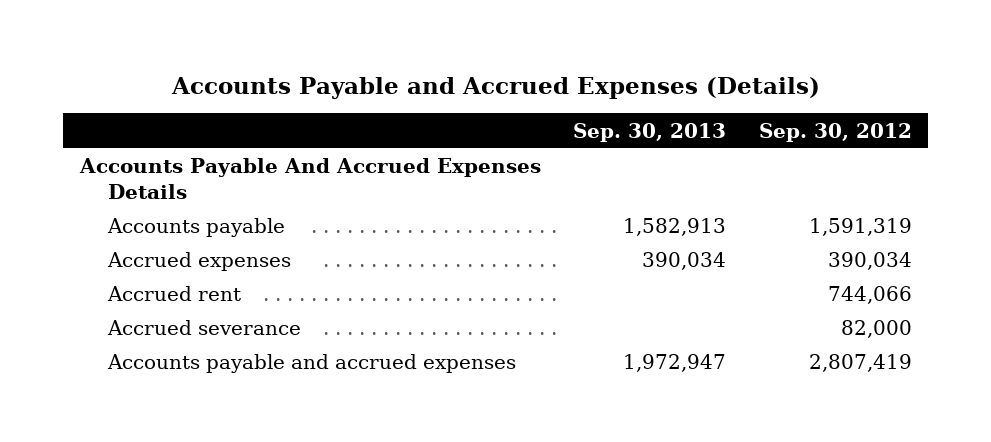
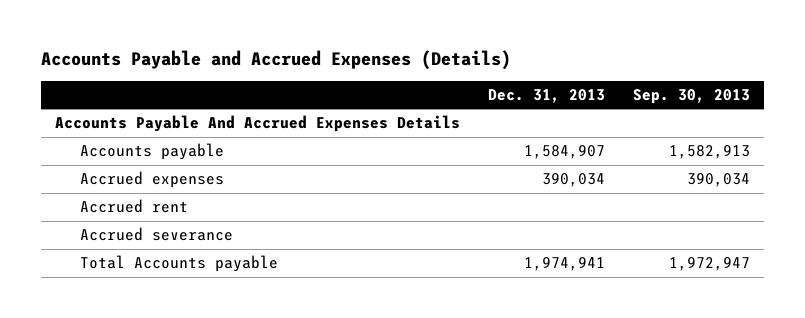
[758,122,912,142] Sep. 30, 2012 -> none
none -> [487,88,605,103] Dec. 31, 2013
[106,354,516,374] Accounts payable and accrued expenses -> [79,255,278,273] Total Accounts payable

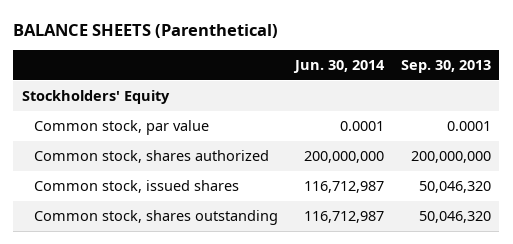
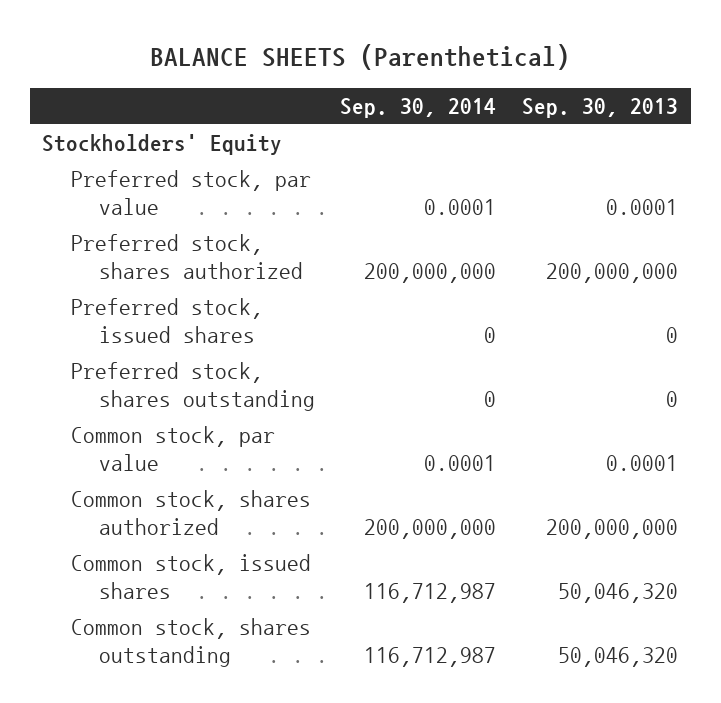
[293,60,386,74] Jun. 30, 2014 -> none
none -> [340,98,497,119] Sep. 30, 2014
none -> [70,170,311,215] Preferred stock, par value
none -> [70,234,303,279] Preferred stock, shares authorized
none -> [70,298,263,343] Preferred stock, issued shares
none -> [70,362,315,411] Preferred stock, shares outstanding

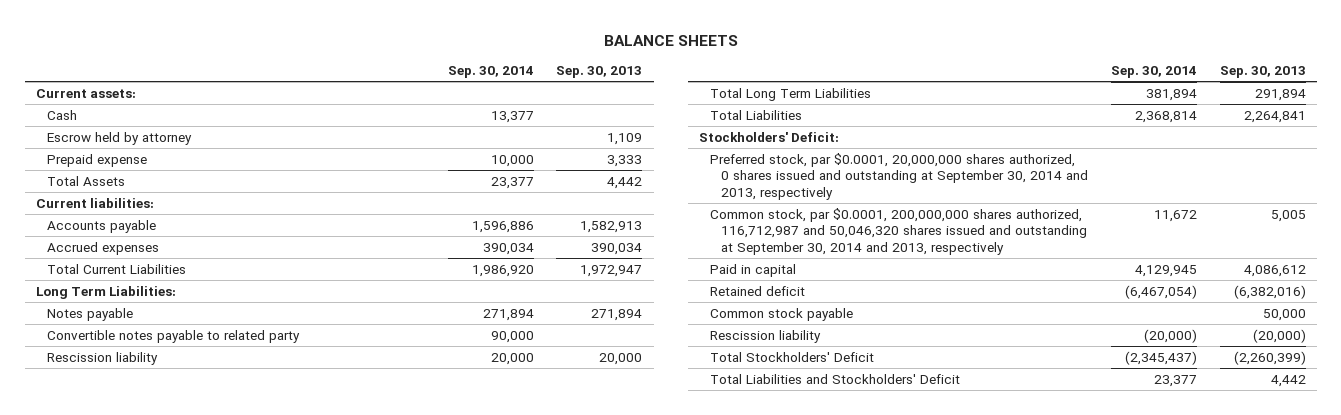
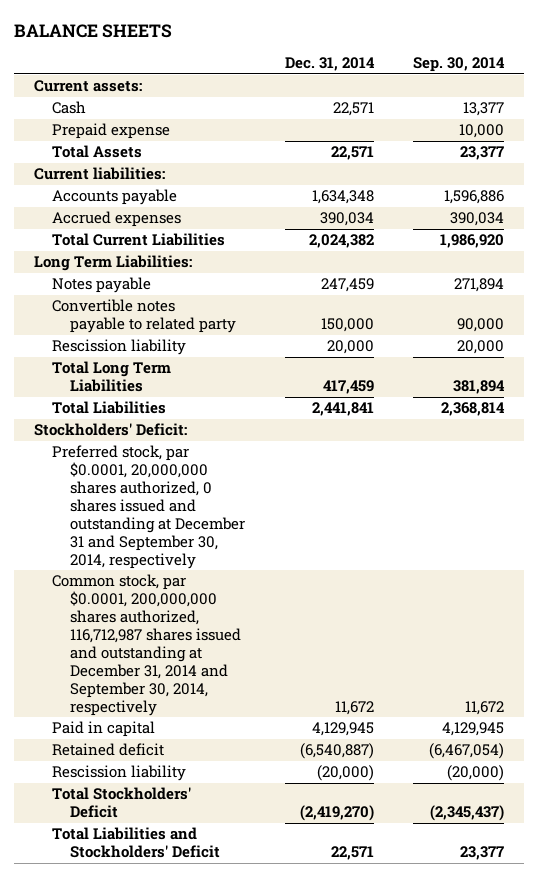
[556,66,643,79] Sep. 30, 2013 -> none
none -> [284,57,375,72] Dec. 31, 2014
[47,131,193,145] Escrow held by attorney -> none
[710,152,1089,200] Preferred stock, par $0.0001, 20,000,000 shares authorized, 0 shares issued and outstanding at September 30, 2014 and 2013, respectively -> [51,445,245,569] Preferred stock, par $0.0001, 20,000,000 shares authorized, 0 shares issued and outstanding at December 31 and September 30, 2014, respectively
[710,207,1088,255] Common stock, par $0.0001, 200,000,000 shares authorized, 116,712,987 and 50,046,320 shares issued and outstanding at September 30, 2014 and 2013, respectively -> [51,574,241,716] Common stock, par $0.0001, 200,000,000 shares authorized, 116,712,987 shares issued and outstanding at December 31, 2014 and September 30, 2014, respectively
[710,307,854,321] Common stock payable -> none

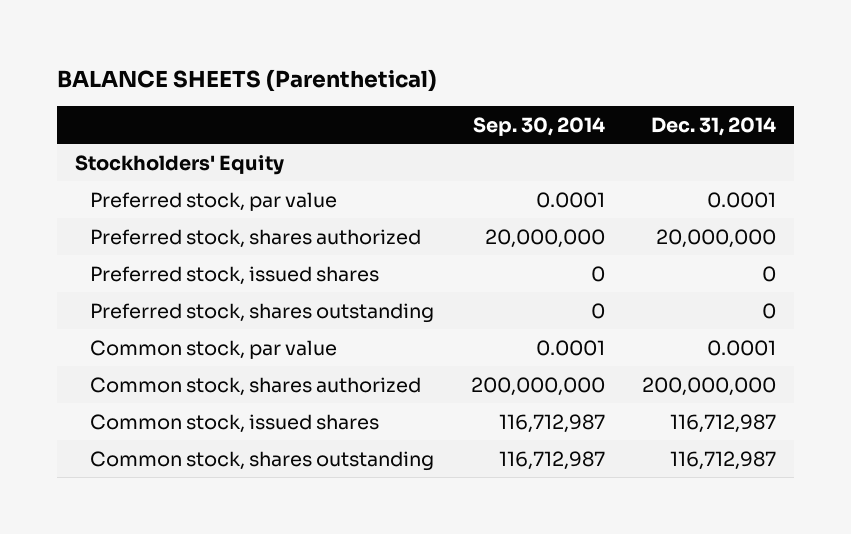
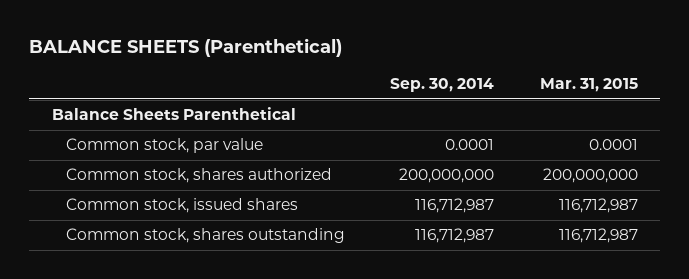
[650,116,776,136] Dec. 31, 2014 -> none
none -> [539,78,638,93] Mar. 31, 2015
[75,154,285,175] Stockholders' Equity -> none
[90,191,338,211] Preferred stock, par value -> none
[90,228,422,248] Preferred stock, shares authorized -> none
[90,265,380,285] Preferred stock, issued shares -> none
[90,302,435,323] Preferred stock, shares outstanding -> none
none -> [51,107,296,121] Balance Sheets Parenthetical

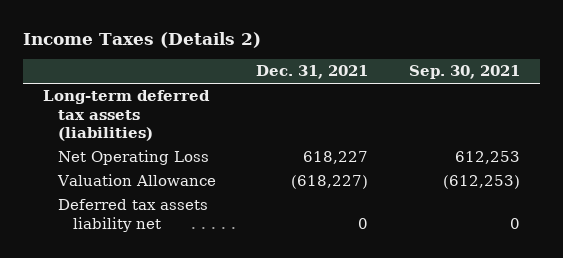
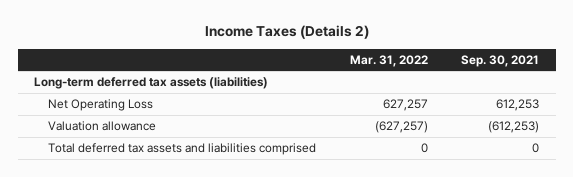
[256,65,369,80] Dec. 31, 2021 -> none
none -> [349,54,428,67] Mar. 31, 2022
[57,174,217,187] Valuation Allowance -> [48,121,157,132] Valuation allowance
[58,199,209,232] Deferred tax assets liability net -> [48,143,317,156] Total deferred tax assets and liabilities comprised

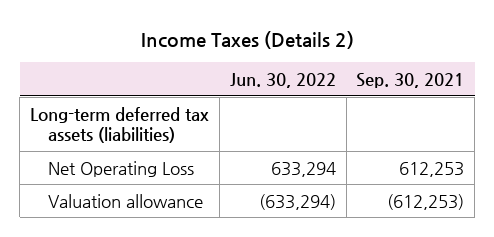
[349,54,428,67] Mar. 31, 2022 -> none
none -> [229,72,336,88] Jun. 30, 2022
[48,143,317,156] Total deferred tax assets and liabilities comprised -> none

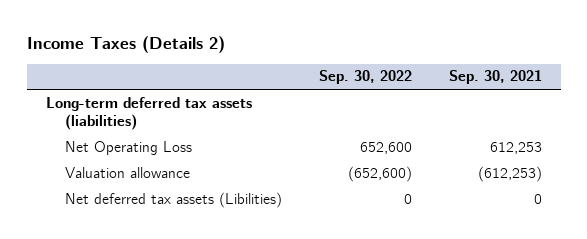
[229,72,336,88] Jun. 30, 2022 -> none
none -> [318,70,412,85] Sep. 30, 2022
none -> [64,191,282,208] Net deferred tax assets (Libilities)

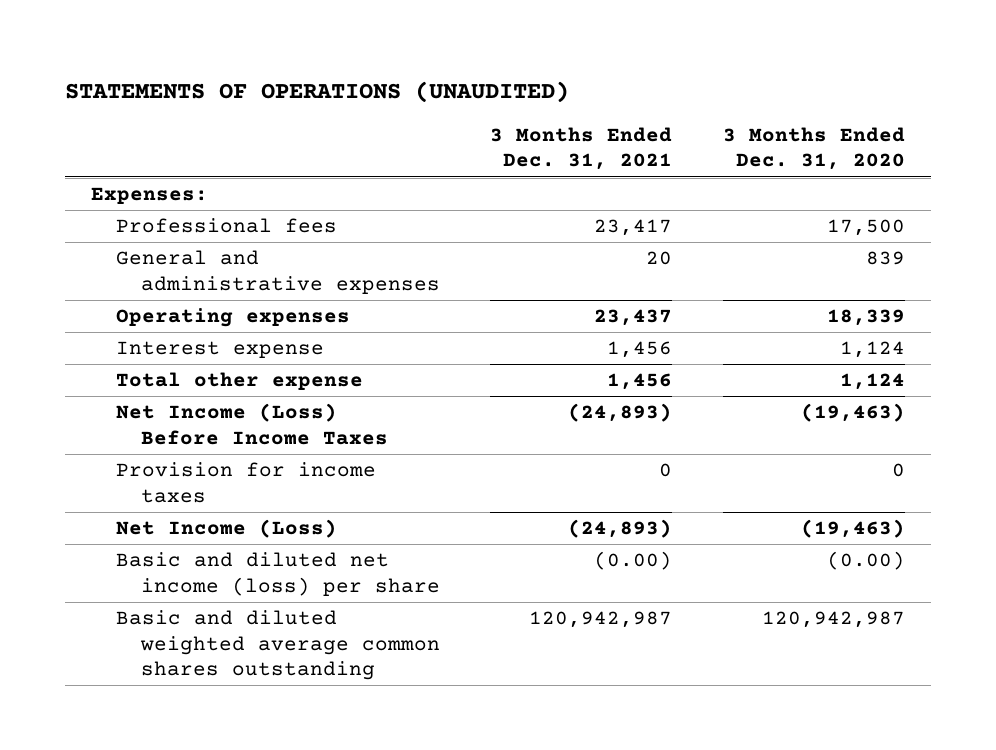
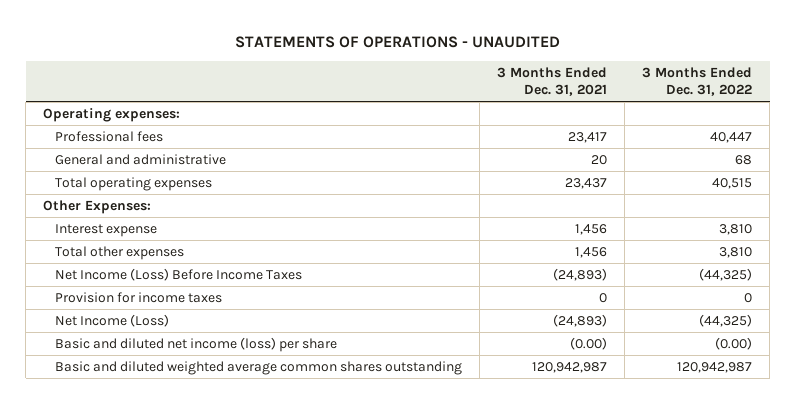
[65,80,570,103] STATEMENTS OF OPERATIONS (UNAUDITED) -> [234,36,560,49] STATEMENTS OF OPERATIONS - UNAUDITED
[723,126,906,171] 3 Months Ended Dec. 31, 2020 -> none
none -> [642,66,753,96] 3 Months Ended Dec. 31, 2022
[90,187,208,205] Expenses: -> [43,107,181,122] Operating expenses:
[115,250,440,294] General and administrative expenses -> [54,153,226,165] General and administrative
[115,308,350,328] Operating expenses -> [54,176,212,191] Total operating expenses
none -> [43,199,152,214] Other Expenses:
[115,372,363,391] Total other expense -> [54,245,184,260] Total other expenses

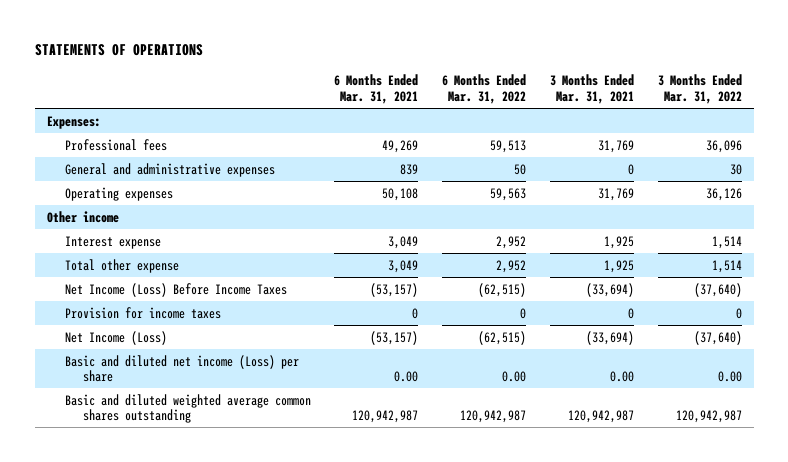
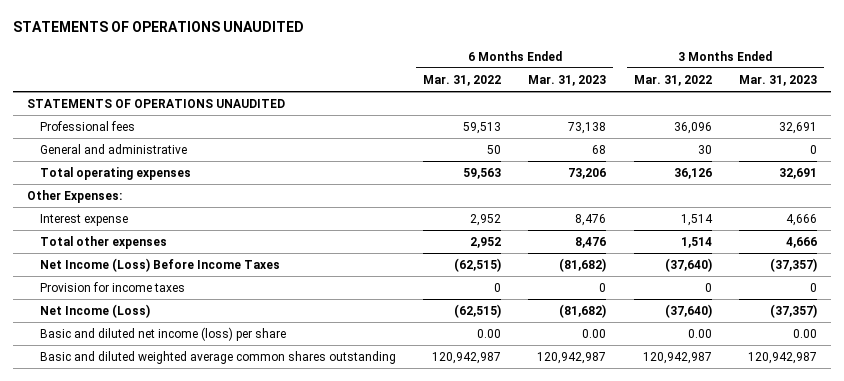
[34,44,203,57] STATEMENTS OF OPERATIONS -> [13,21,305,33] STATEMENTS OF OPERATIONS UNAUDITED
[334,74,419,104] 6 Months Ended Mar. 31, 2021 -> none
[550,74,635,104] 3 Months Ended Mar. 31, 2021 -> none
none -> [528,75,607,87] Mar. 31, 2023
none -> [738,75,817,87] Mar. 31, 2023
[46,115,101,129] Expenses: -> none
none -> [27,99,286,109] STATEMENTS OF OPERATIONS UNAUDITED
[46,210,119,223] Other income -> none
[64,162,275,177] General and administrative expenses -> [39,144,187,155] General and administrative
[64,186,173,201] Operating expenses -> [39,167,191,181] Total operating expenses
none -> [27,190,123,204] Other Expenses:
[64,258,179,273] Total other expense -> [39,236,167,250] Total other expenses
[64,354,299,383] Basic and diluted net income (Loss) per share -> [39,327,286,342] Basic and diluted net income (loss) per share

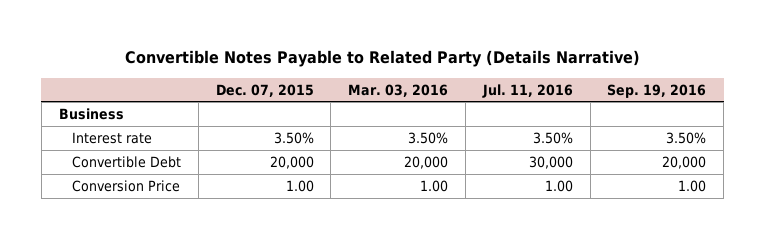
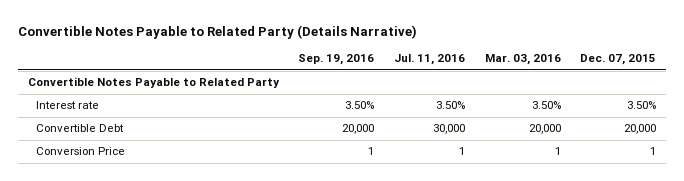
[58,108,124,121] Business -> none
none -> [27,77,280,89] Convertible Notes Payable to Related Party
[285,180,314,193] 1.00 -> [650,147,657,156] 1
[420,180,449,193] 1.00 -> [554,147,561,156] 1
[544,180,573,193] 1.00 -> [458,147,465,156] 1
[678,180,707,193] 1.00 -> [368,147,375,156] 1

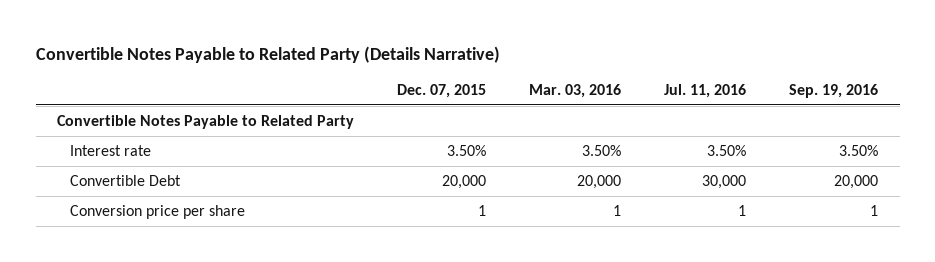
[36,147,126,156] Conversion Price -> [69,204,245,219] Conversion price per share

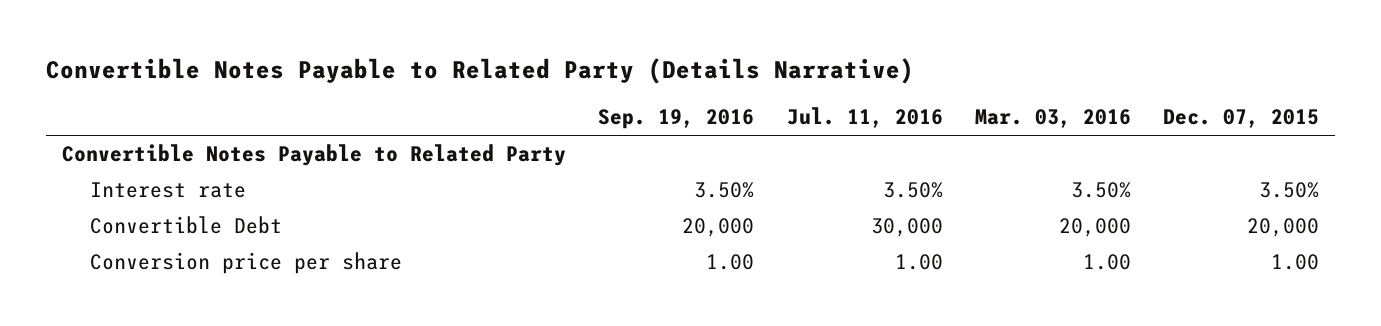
[478,204,487,216] 1 -> [1271,254,1320,271] 1.00
[613,204,622,216] 1 -> [1082,254,1131,271] 1.00
[738,204,747,216] 1 -> [894,254,943,271] 1.00
[870,204,879,216] 1 -> [706,254,755,271] 1.00

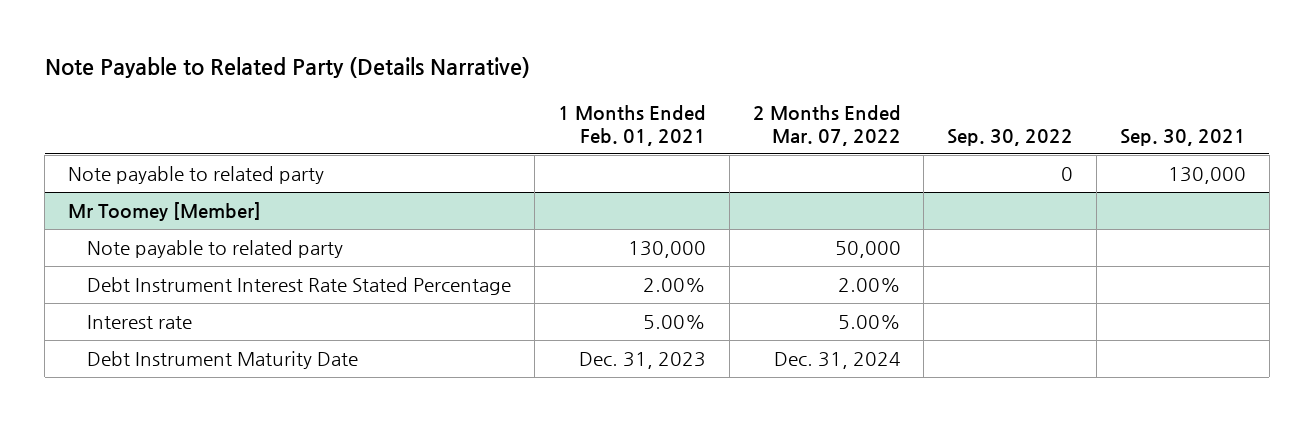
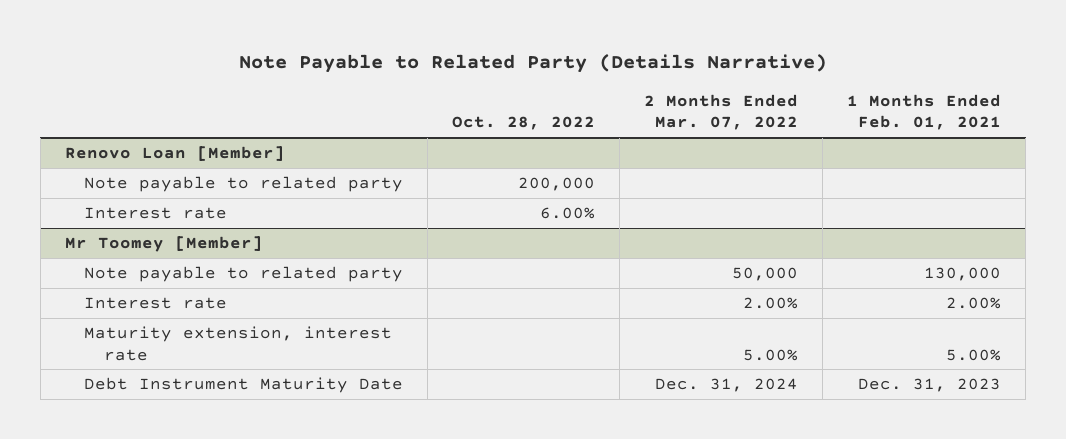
[947,128,1074,146] Sep. 30, 2022 -> none
[1120,128,1247,146] Sep. 30, 2021 -> none
none -> [452,116,596,131] Oct. 28, 2022
none -> [64,146,285,162] Renovo Loan [Member]
none -> [84,207,228,220] Interest rate
[86,277,511,296] Debt Instrument Interest Rate Stated Percentage -> [84,297,228,310] Interest rate
[86,315,192,330] Interest rate -> [84,326,393,361] Maturity extension, interest rate

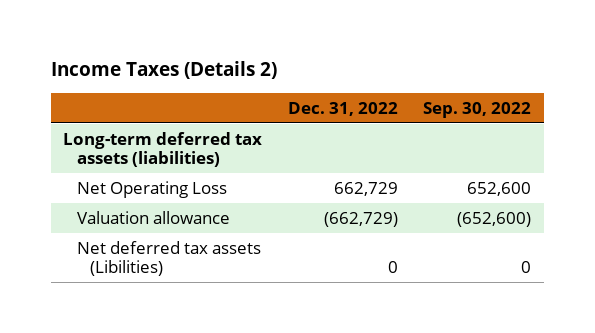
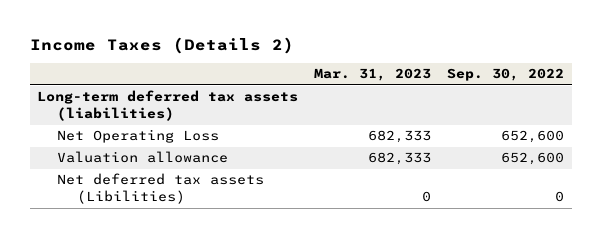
[287,101,398,116] Dec. 31, 2022 -> none
none -> [314,68,432,82] Mar. 31, 2023
[457,211,532,227] (652,600) -> [500,152,564,166] 652,600

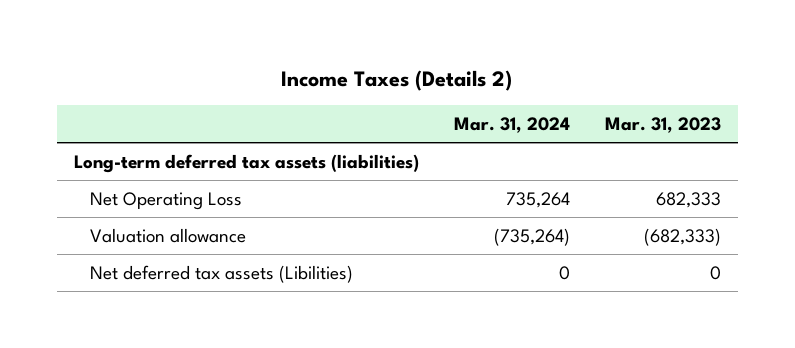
[446,68,564,82] Sep. 30, 2022 -> none
none -> [453,116,570,133] Mar. 31, 2024
[368,152,432,166] 682,333 -> [643,227,721,246] (682,333)

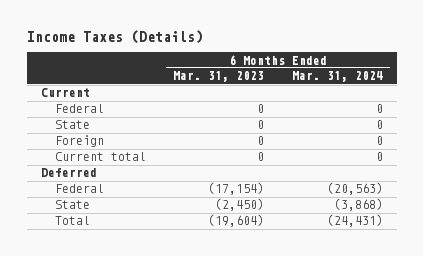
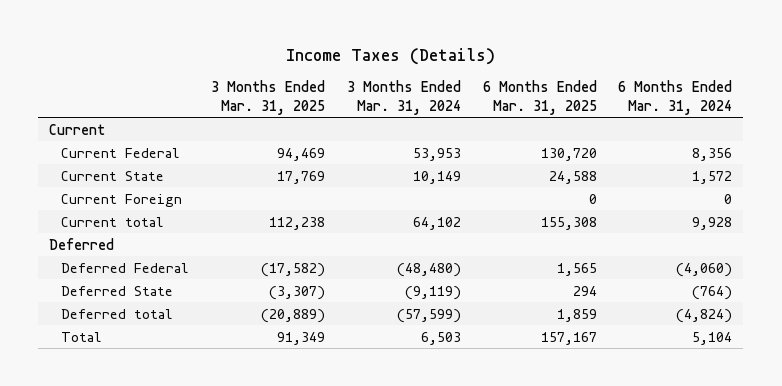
[173,71,265,83] Mar. 31, 2023 -> none
none -> [211,80,326,115] 3 Months Ended Mar. 31, 2025
none -> [346,80,461,115] 3 Months Ended Mar. 31, 2024
none -> [482,80,597,115] 6 Months Ended Mar. 31, 2025
[54,104,104,114] Federal -> [61,147,181,158] Current Federal
[375,104,383,114] 0 -> [692,147,733,161] 8,356
[54,120,90,130] State -> [61,170,165,181] Current State
[375,120,383,130] 0 -> [692,170,733,184] 1,572
[54,135,104,148] Foreign -> [61,193,183,207] Current Foreign
[375,152,383,162] 0 -> [692,216,733,230] 9,928
[54,184,104,194] Federal -> [61,262,190,273] Deferred Federal
[326,182,383,196] (20,563) -> [676,262,733,277] (4,060)
[54,200,90,210] State -> [61,285,174,296] Deferred State
[333,198,383,212] (3,868) -> [692,285,733,300] (764)
none -> [61,308,174,319] Deferred total
[326,214,383,228] (24,431) -> [692,331,733,345] 5,104

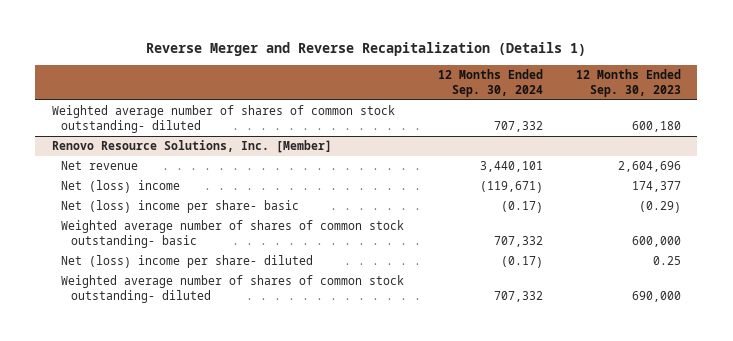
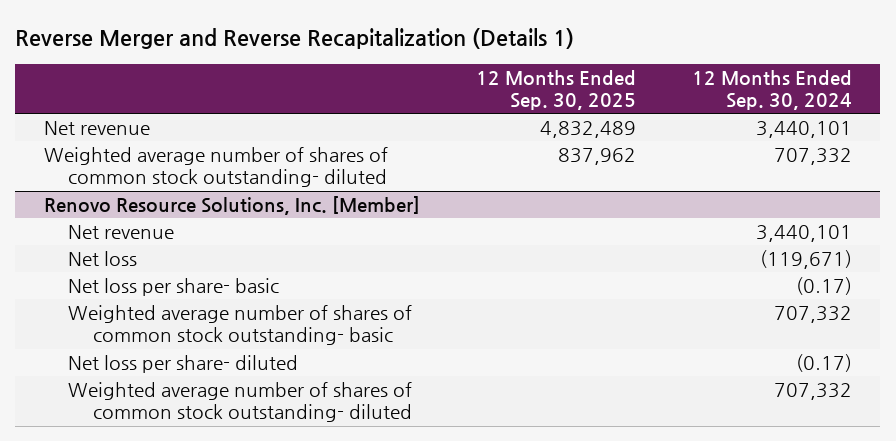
[575,69,681,97] 12 Months Ended Sep. 30, 2023 -> none
none -> [475,70,636,111] 12 Months Ended Sep. 30, 2025
none -> [43,121,150,136] Net revenue
[61,180,181,194] Net (loss) income -> [68,251,138,267] Net loss
[61,200,300,214] Net (loss) income per share- basic -> [68,278,280,297] Net loss per share- basic
[61,255,314,269] Net (loss) income per share- diluted -> [68,355,299,374] Net loss per share- diluted

